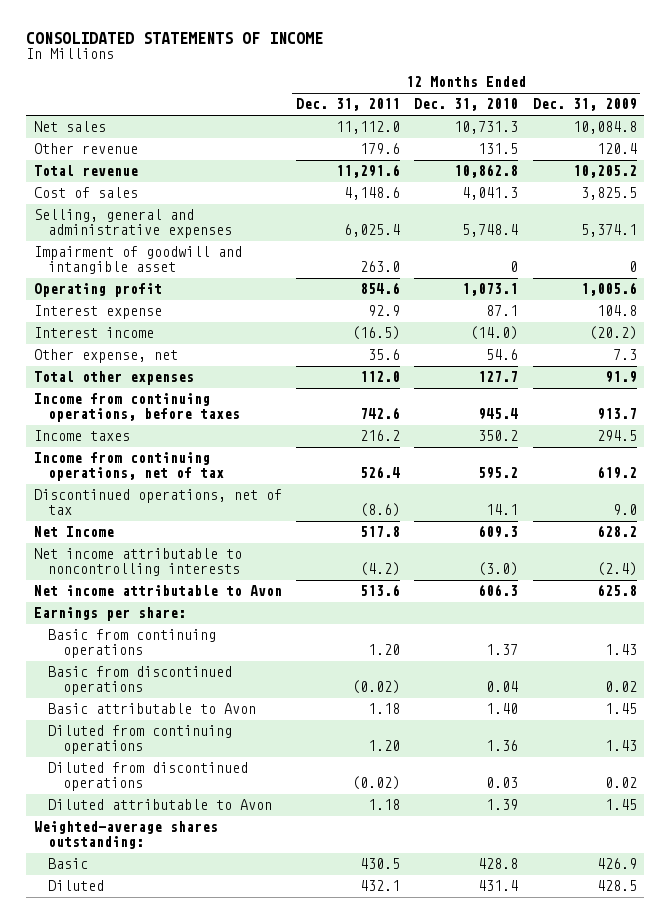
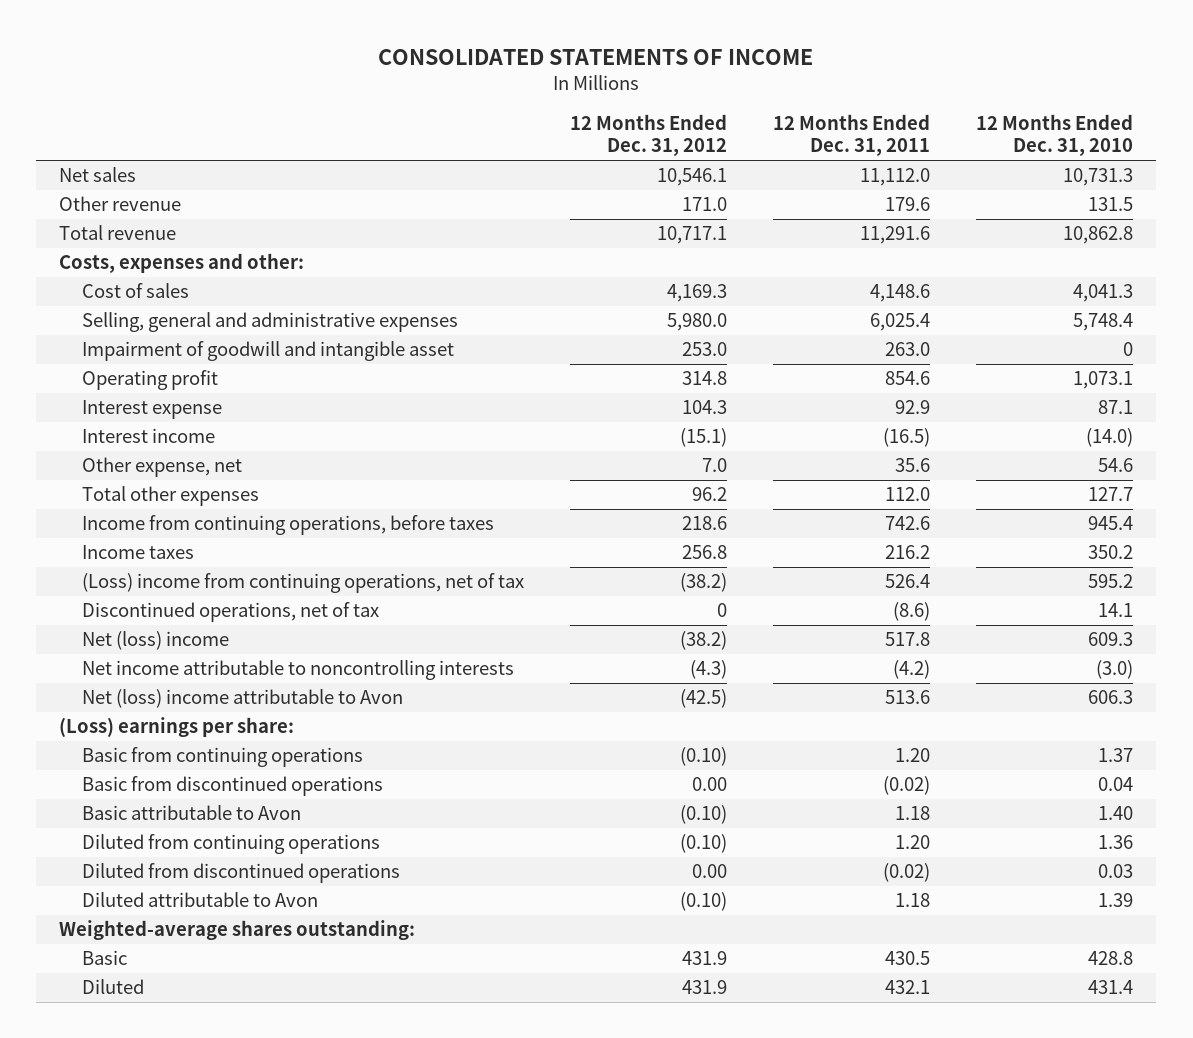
[532,98,637,112] Dec. 31, 2009 -> none
none -> [570,114,728,157] 12 Months Ended Dec. 31, 2012
none -> [59,253,305,274] Costs, expenses and other:
[33,452,225,481] Income from continuing operations, net of tax -> [82,573,525,594] (Loss) income from continuing operations, net of tax
[33,526,114,538] Net Income -> [82,631,230,651] Net (loss) income
[33,585,282,597] Net income attributable to Avon -> [82,689,404,709] Net (loss) income attributable to Avon
[33,607,186,622] Earnings per share: -> [59,717,295,738] (Loss) earnings per share:

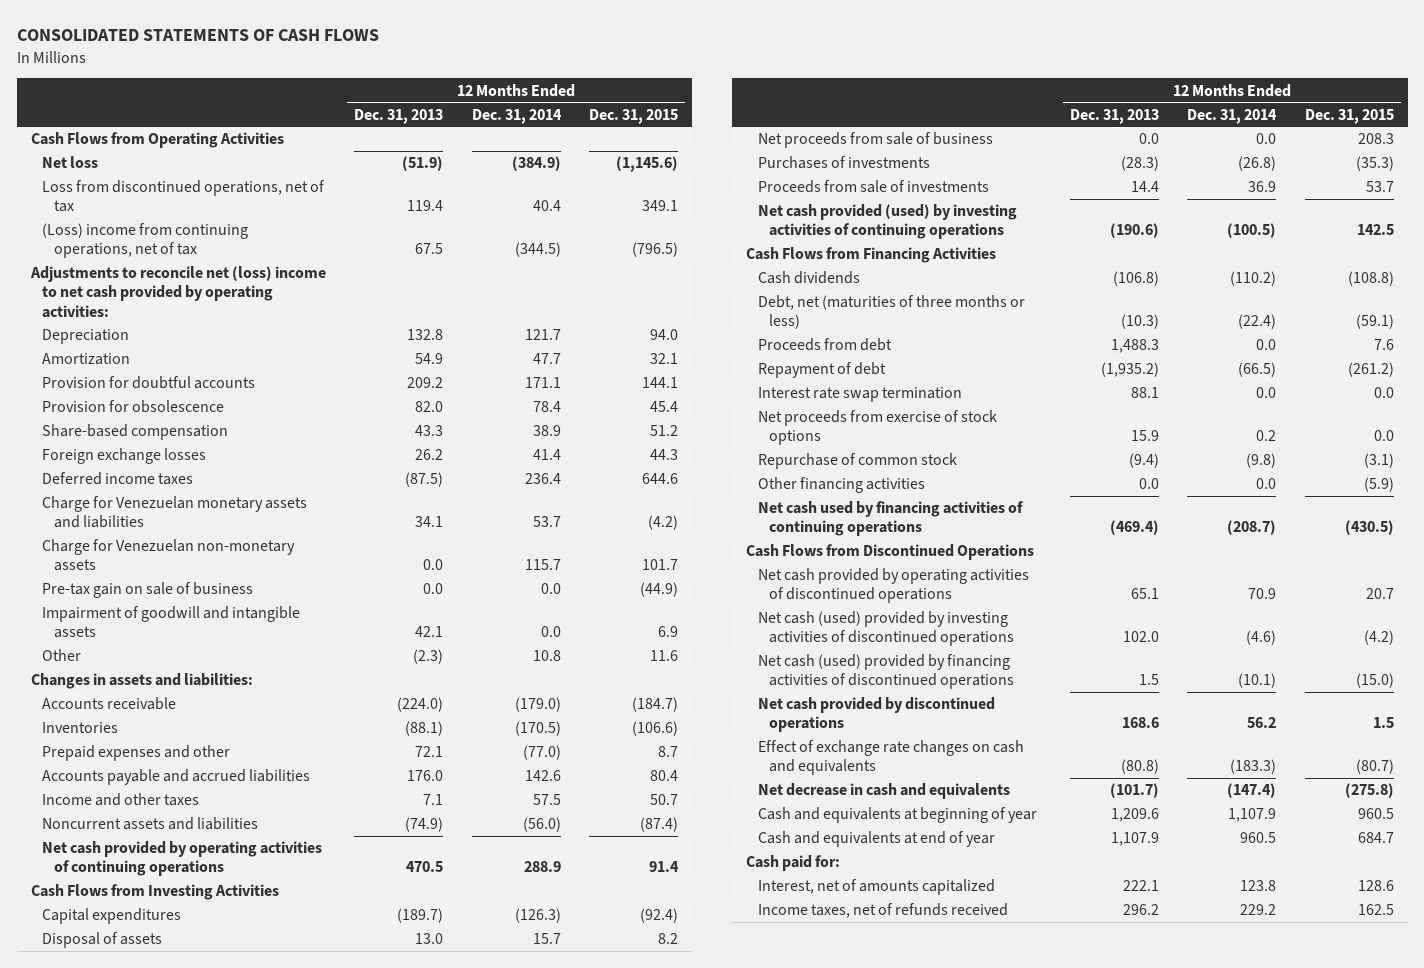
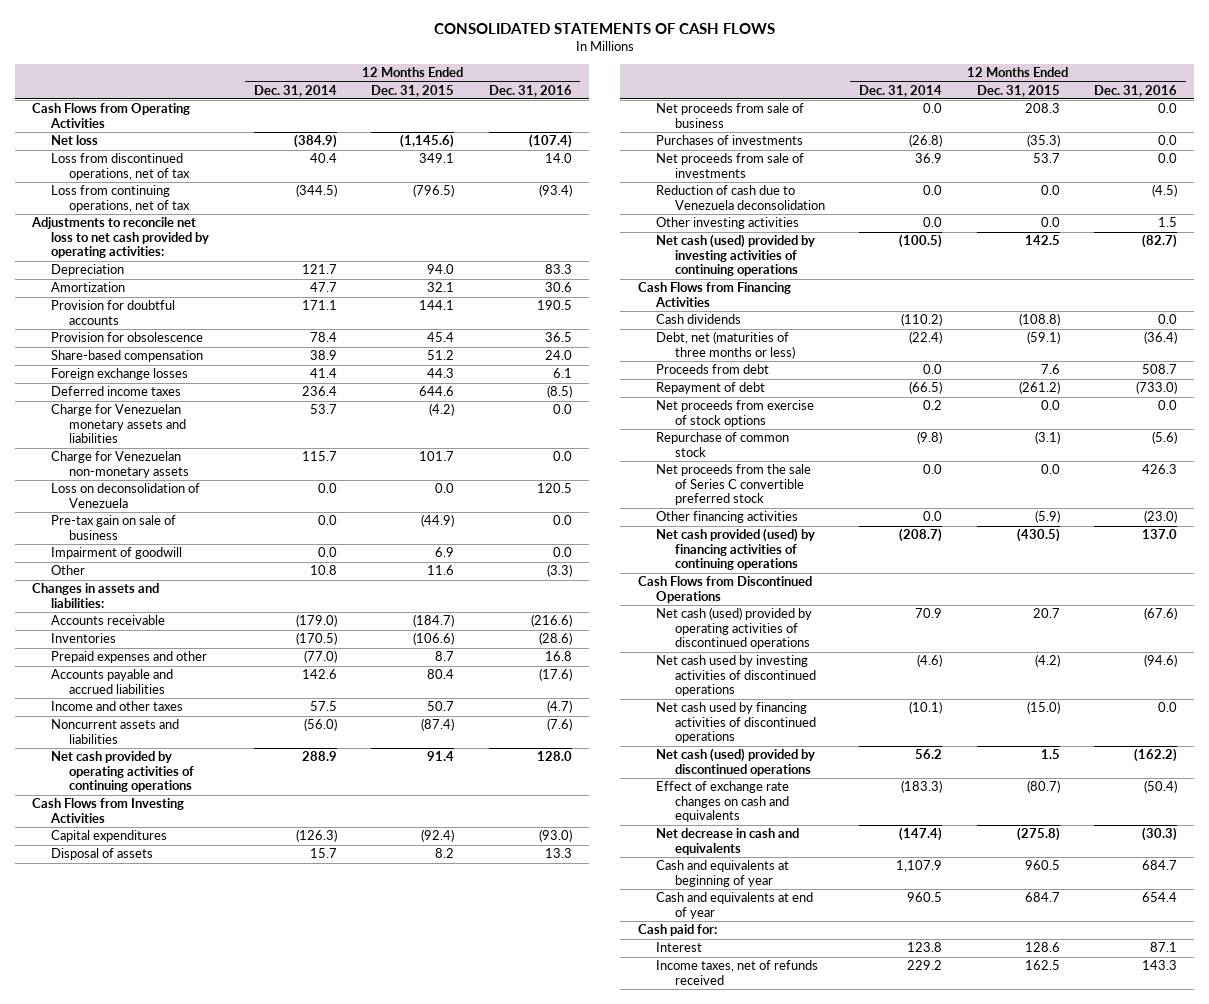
[354,108,444,124] Dec. 31, 2013 -> none
none -> [488,84,572,97] Dec. 31, 2016
[42,223,249,259] (Loss) income from continuing operations, net of tax -> [50,185,191,212] Loss from continuing operations, net of tax
[29,266,326,318] Adjustments to reconcile net (loss) income to net cash provided by operating activities: -> [31,217,209,259] Adjustments to reconcile net loss to net cash provided by operating activities:
none -> [50,483,200,508] Loss on deconsolidation of Venezuela
[42,606,301,639] Impairment of goodwill and intangible assets -> [50,547,182,560] Impairment of goodwill
[757,180,989,194] Proceeds from sale of investments -> [656,153,805,178] Net proceeds from sale of investments
none -> [656,185,825,210] Reduction of cash due to Venezuela deconsolidation
none -> [656,217,800,230] Other investing activities
[757,204,1017,240] Net cash provided (used) by investing activities of continuing operations -> [656,234,816,277] Net cash (used) provided by investing activities of continuing operations
[757,387,962,403] Interest rate swap termination -> none
none -> [656,464,812,506] Net proceeds from the sale of Series C convertible preferred stock
[757,501,1023,537] Net cash used by financing activities of continuing operations -> [656,528,816,571] Net cash provided (used) by financing activities of continuing operations
[757,568,1029,604] Net cash provided by operating activities of discontinued operations -> [656,607,813,650] Net cash (used) provided by operating activities of discontinued operations
[757,611,1015,647] Net cash (used) provided by investing activities of discontinued operations -> [656,655,816,697] Net cash used by investing activities of discontinued operations
[757,654,1015,690] Net cash (used) provided by financing activities of discontinued operations -> [656,702,816,744] Net cash used by financing activities of discontinued operations
[757,697,995,733] Net cash provided by discontinued operations -> [656,748,816,776] Net cash (used) provided by discontinued operations
[757,879,995,896] Interest, net of amounts capitalized -> [656,942,703,953] Interest

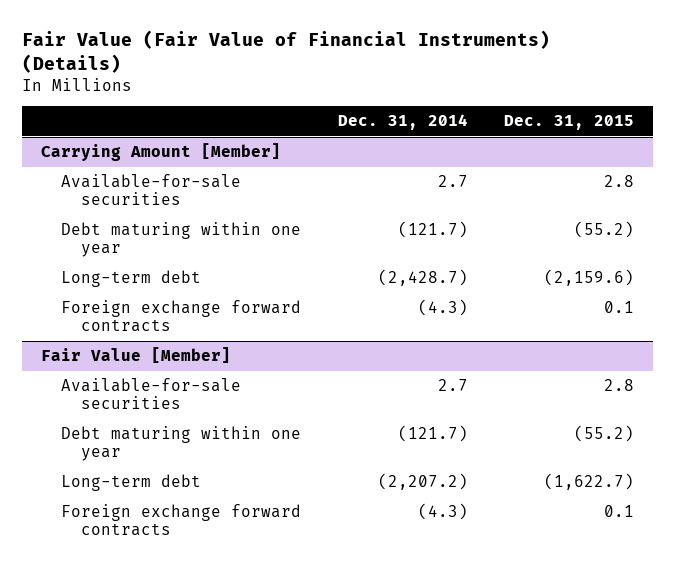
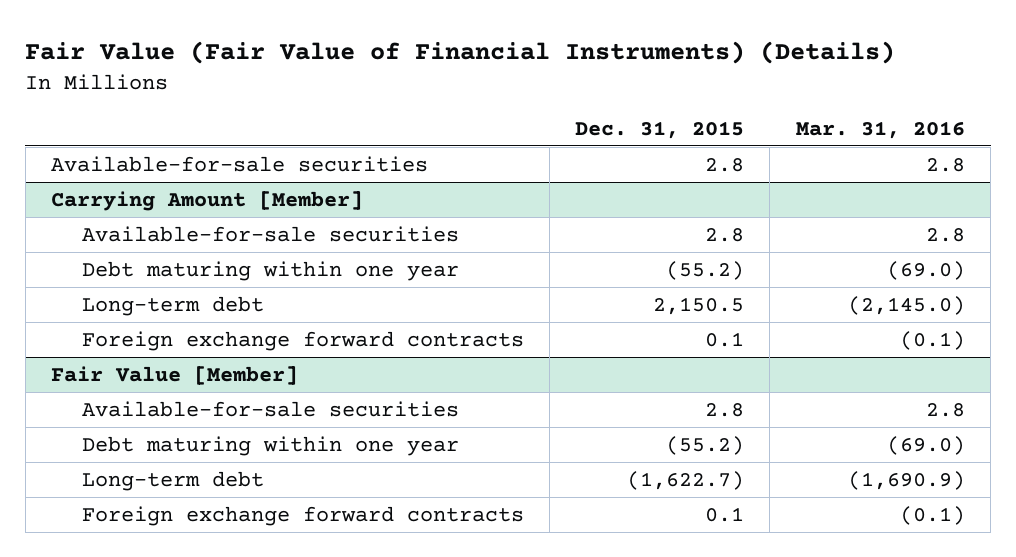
[337,114,468,131] Dec. 31, 2014 -> none
none -> [795,120,965,139] Mar. 31, 2016
none -> [51,155,429,172] Available-for-sale securities
[544,269,635,287] (2,159.6) -> [653,296,745,315] 2,150.5

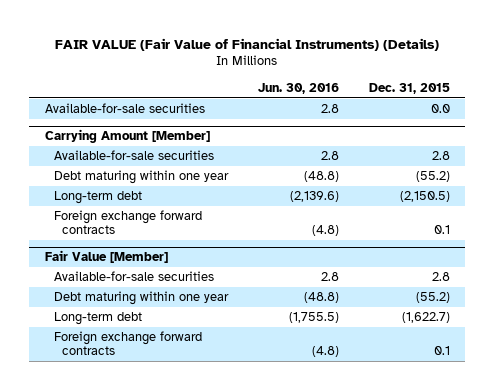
[25,41,896,65] Fair Value (Fair Value of Financial Instruments) (Details) -> [55,37,440,51] FAIR VALUE (Fair Value of Financial Instruments) (Details)
[795,120,965,139] Mar. 31, 2016 -> none
none -> [257,82,339,94] Jun. 30, 2016
[705,157,745,172] 2.8 -> [431,104,451,114] 0.0
[653,296,745,315] 2,150.5 -> [400,191,451,203] (2,150.5)

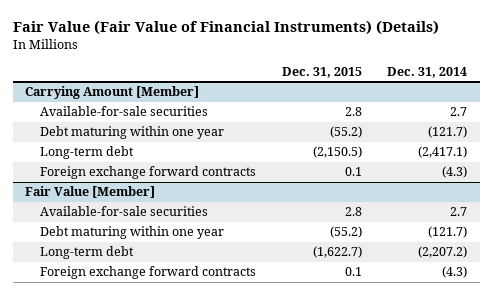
[55,37,440,51] FAIR VALUE (Fair Value of Financial Instruments) (Details) -> [12,19,439,35] Fair Value (Fair Value of Financial Instruments) (Details)
[257,82,339,94] Jun. 30, 2016 -> none
none -> [387,66,468,78] Dec. 31, 2014
[44,103,205,114] Available-for-sale securities -> none

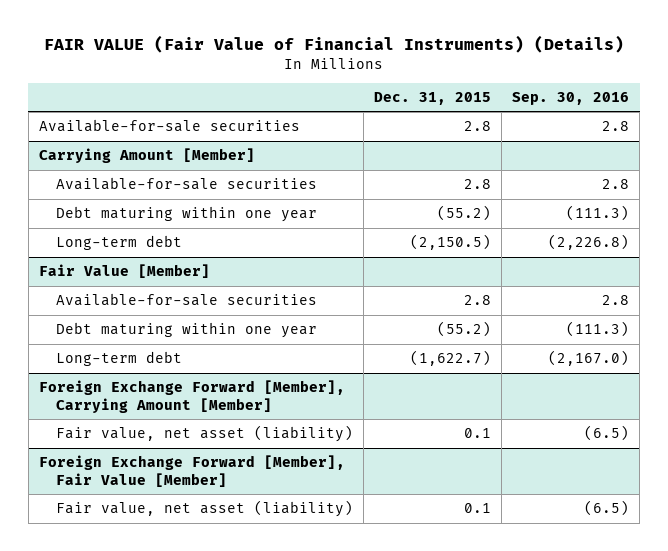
[12,19,439,35] Fair Value (Fair Value of Financial Instruments) (Details) -> [43,34,624,53] FAIR VALUE (Fair Value of Financial Instruments) (Details)
[387,66,468,78] Dec. 31, 2014 -> none
none -> [512,91,630,105] Sep. 30, 2016
none -> [38,119,300,133] Available-for-sale securities
[40,166,257,180] Foreign exchange forward contracts -> none
[40,266,257,280] Foreign exchange forward contracts -> none
none -> [38,380,345,413] Foreign Exchange Forward [Member], Carrying Amount [Member]
none -> [55,425,353,443] Fair value, net asset (liability)
none -> [38,455,345,487] Foreign Exchange Forward [Member], Fair Value [Member]
none -> [55,500,353,518] Fair value, net asset (liability)

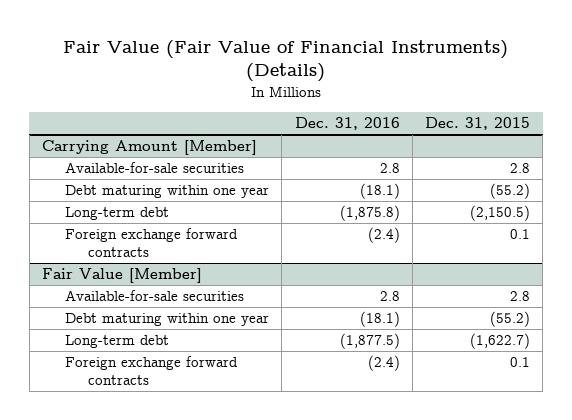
[43,34,624,53] FAIR VALUE (Fair Value of Financial Instruments) (Details) -> [63,39,509,83] Fair Value (Fair Value of Financial Instruments) (Details)
[512,91,630,105] Sep. 30, 2016 -> none
none -> [294,117,400,131] Dec. 31, 2016
[38,119,300,133] Available-for-sale securities -> none
none -> [65,228,239,258] Foreign exchange forward contracts
[38,380,345,413] Foreign Exchange Forward [Member], Carrying Amount [Member] -> none
[55,425,353,443] Fair value, net asset (liability) -> none
[38,455,345,487] Foreign Exchange Forward [Member], Fair Value [Member] -> none
[55,500,353,518] Fair value, net asset (liability) -> none
none -> [65,356,239,386] Foreign exchange forward contracts

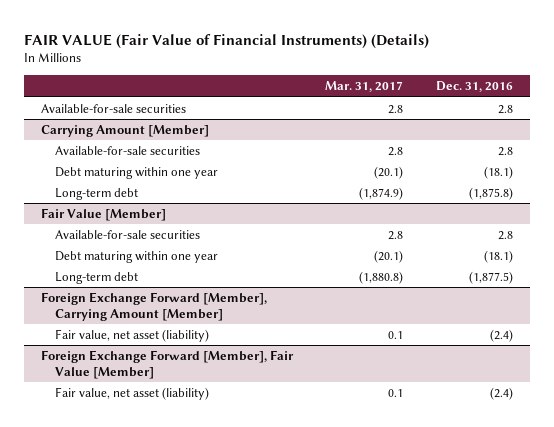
[63,39,509,83] Fair Value (Fair Value of Financial Instruments) (Details) -> [24,33,430,49] FAIR VALUE (Fair Value of Financial Instruments) (Details)
[424,117,530,131] Dec. 31, 2015 -> none
none -> [325,81,404,93] Mar. 31, 2017
none -> [40,103,186,113] Available-for-sale securities
[65,228,239,258] Foreign exchange forward contracts -> none
[65,356,239,386] Foreign exchange forward contracts -> none
none -> [40,291,267,321] Foreign Exchange Forward [Member], Carrying Amount [Member]
none -> [54,328,209,342] Fair value, net asset (liability)
none -> [40,349,294,379] Foreign Exchange Forward [Member], Fair Value [Member]
none -> [54,386,209,400] Fair value, net asset (liability)

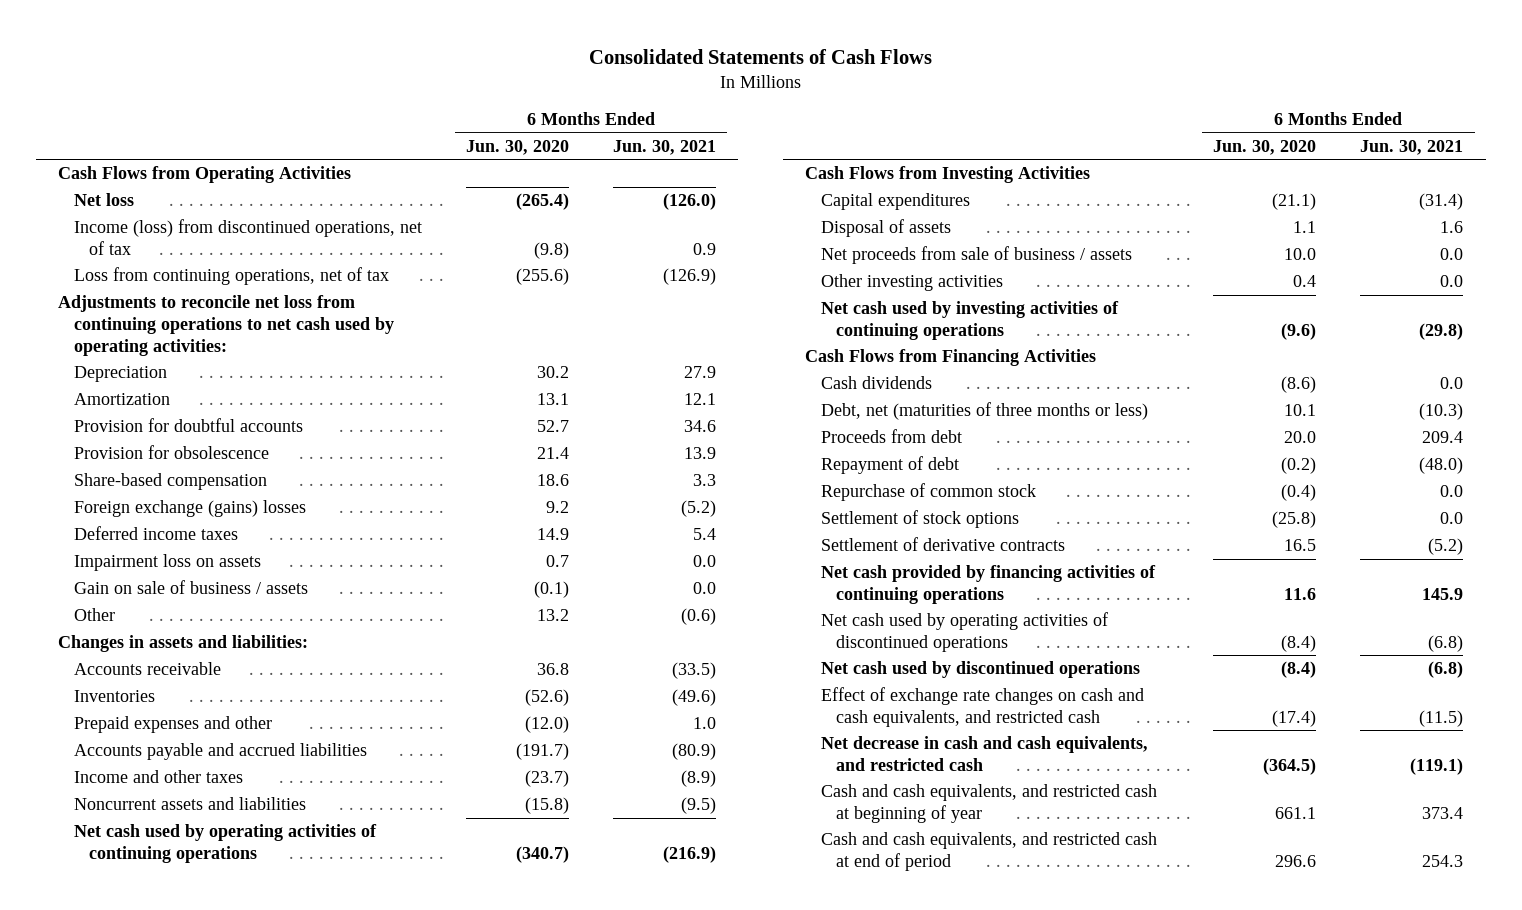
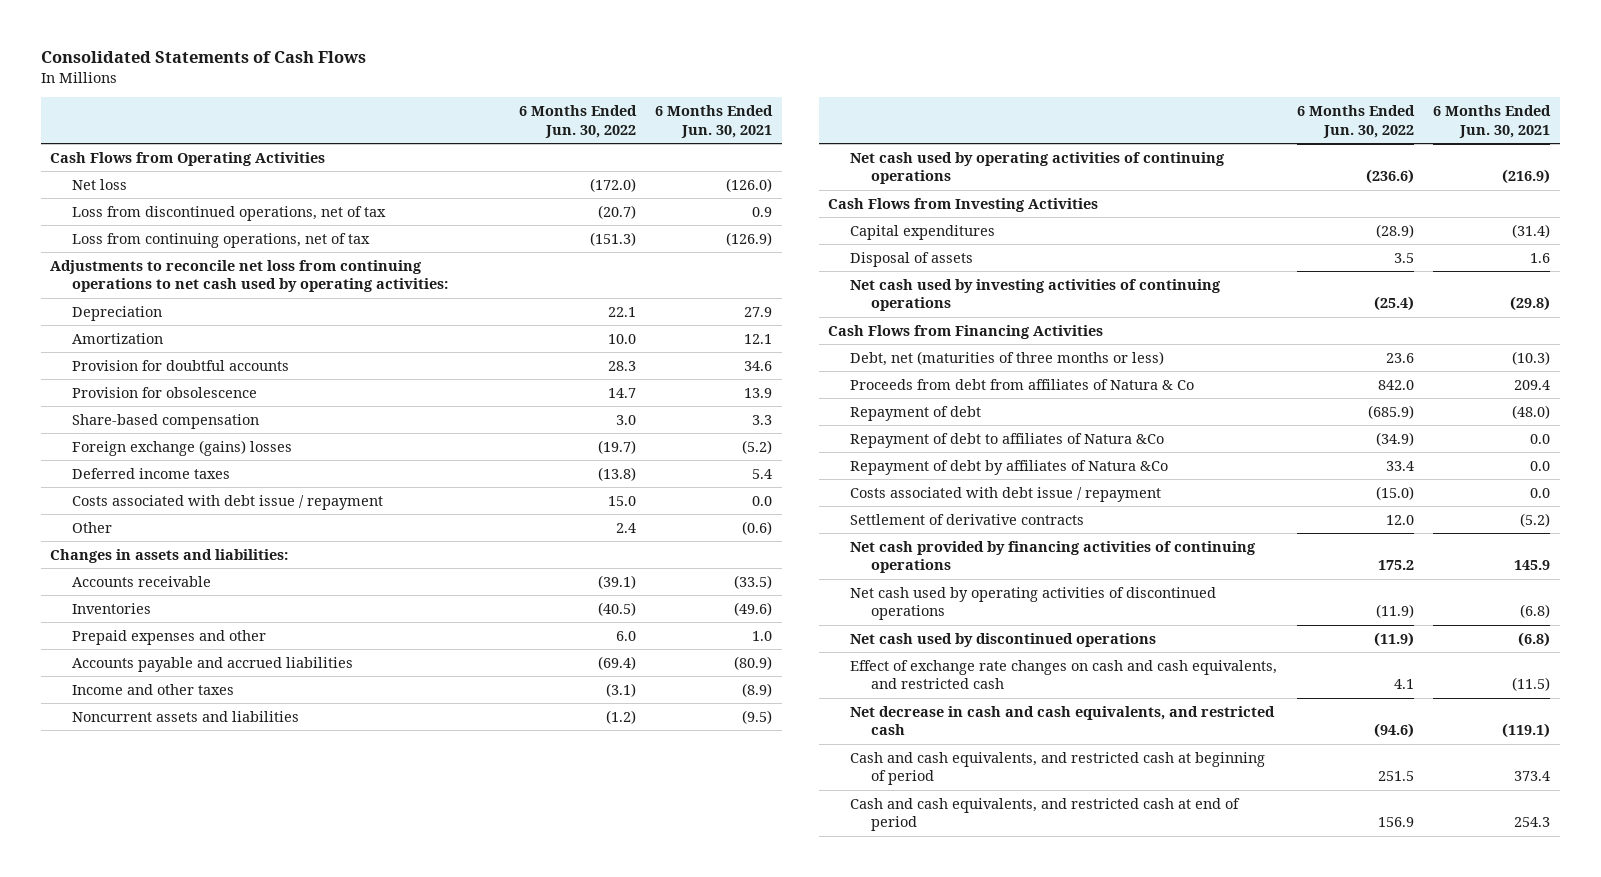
[465,139,569,155] Jun. 30, 2020 -> none
none -> [518,105,637,138] 6 Months Ended Jun. 30, 2022
[73,219,422,255] Income (loss) from discontinued operations, net of tax -> [72,205,387,221] Loss from discontinued operations, net of tax
[73,554,261,572] Impairment loss on assets -> none
[73,580,308,595] Gain on sale of business / assets -> none
none -> [72,494,384,510] Costs associated with debt issue / repayment
[820,246,1132,265] Net proceeds from sale of business / assets -> none
[820,274,1003,292] Other investing activities -> none
[820,376,932,390] Cash dividends -> none
[820,429,962,444] Proceeds from debt -> [849,378,1194,390] Proceeds from debt from affiliates of Natura & Co
[820,483,1036,502] Repurchase of common stock -> none
[820,510,1019,529] Settlement of stock options -> none
none -> [849,432,1164,448] Repayment of debt to affiliates of Natura &Co
none -> [849,459,1168,475] Repayment of debt by affiliates of Natura &Co
none -> [849,486,1161,502] Costs associated with debt issue / repayment
[820,784,1157,823] Cash and cash equivalents, and restricted cash at beginning of year -> [849,751,1265,786] Cash and cash equivalents, and restricted cash at beginning of period

